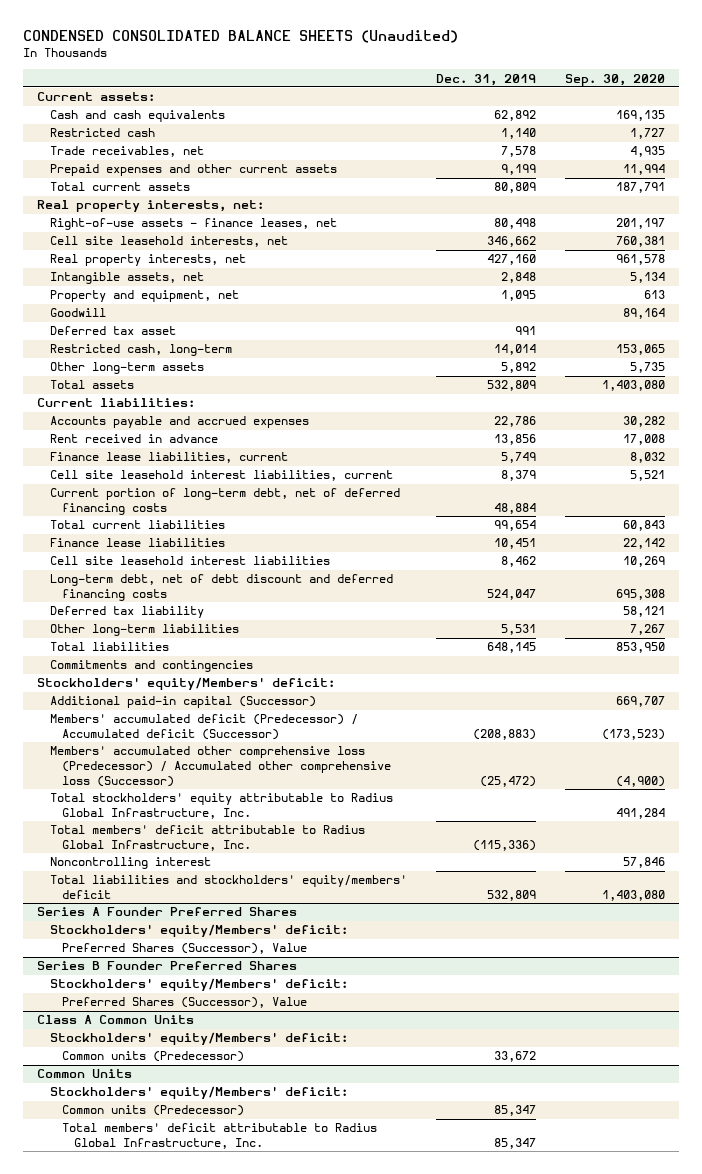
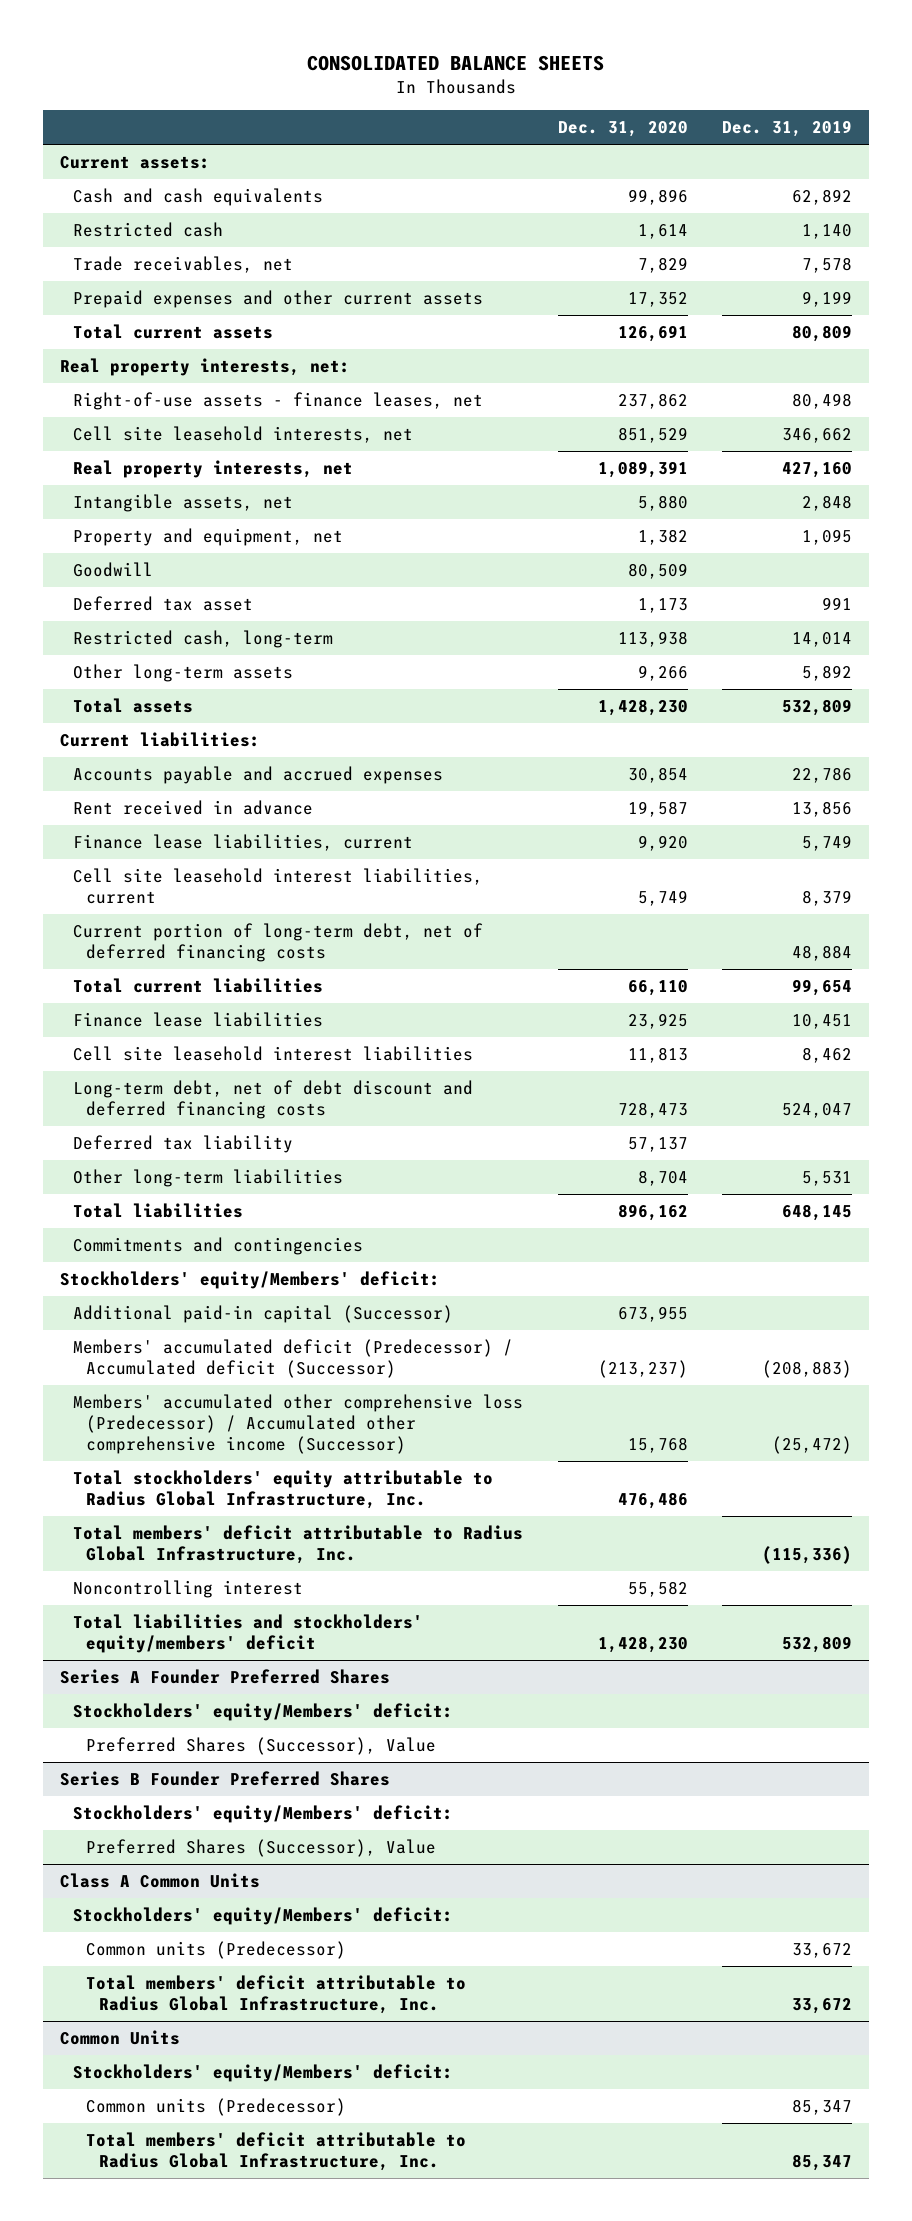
[22,30,458,44] CONDENSED CONSOLIDATED BALANCE SHEETS (Unaudited) -> [307,54,605,71] CONSOLIDATED BALANCE SHEETS
[564,73,665,86] Sep. 30, 2020 -> none
none -> [557,121,688,138] Dec. 31, 2020
[49,746,391,787] Members' accumulated other comprehensive loss (Predecessor) / Accumulated other comprehensive loss (Successor) -> [73,1394,524,1454] Members' accumulated other comprehensive loss (Predecessor) / Accumulated other comprehensive income (Successor)
none -> [86,1975,467,2014] Total members' deficit attributable to Radius Global Infrastructure, Inc.

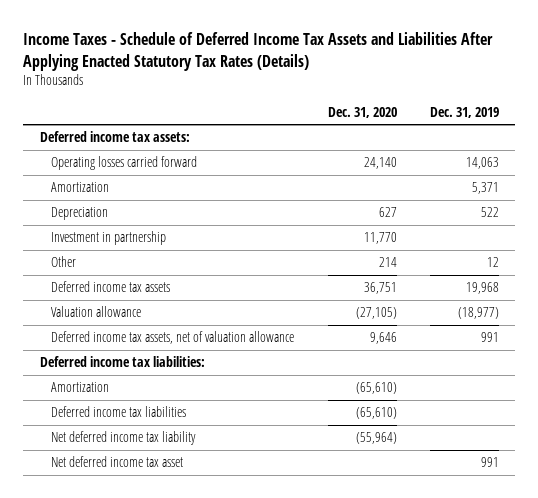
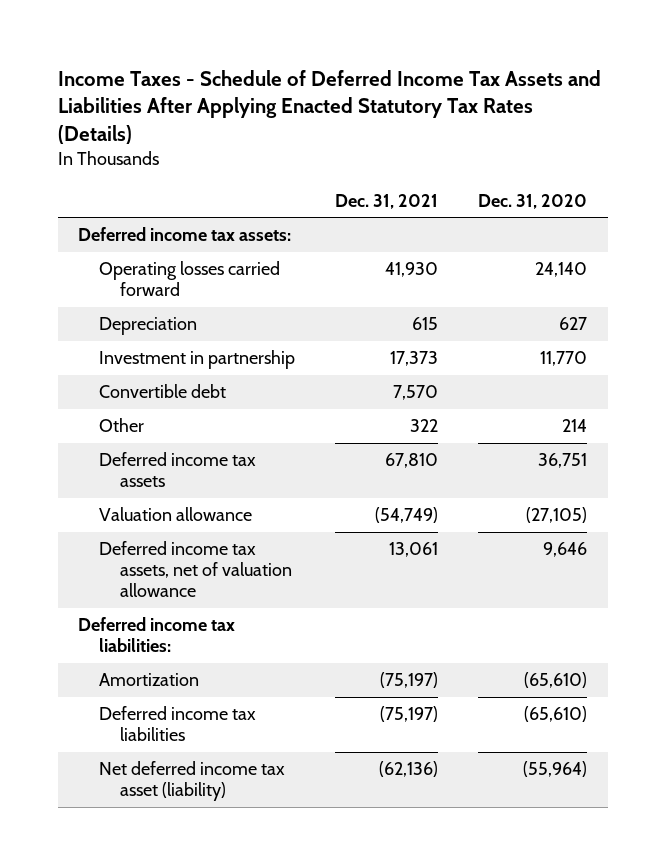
[429,106,499,118] Dec. 31, 2019 -> none
none -> [335,193,439,209] Dec. 31, 2021
[51,182,110,193] Amortization -> none
none -> [98,384,226,399] Convertible debt
[51,456,184,468] Net deferred income tax asset -> none
[51,431,197,446] Net deferred income tax liability -> [98,761,285,802] Net deferred income tax asset (liability)

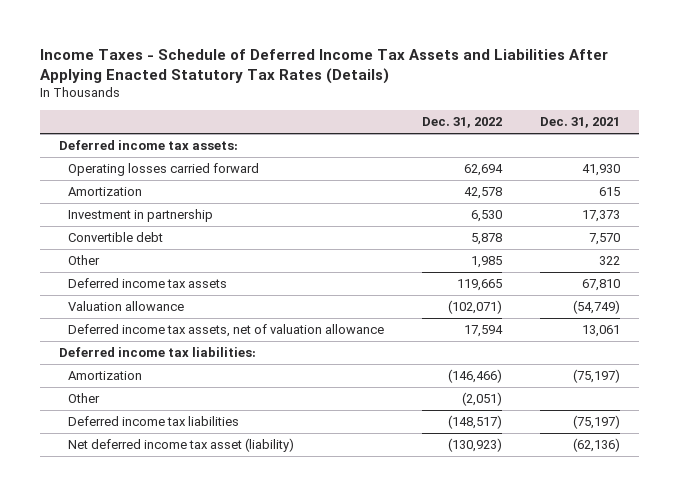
[478,193,588,209] Dec. 31, 2020 -> none
none -> [422,117,503,129] Dec. 31, 2022
[98,317,197,336] Depreciation -> [68,186,143,196] Amortization
none -> [68,392,101,403] Other

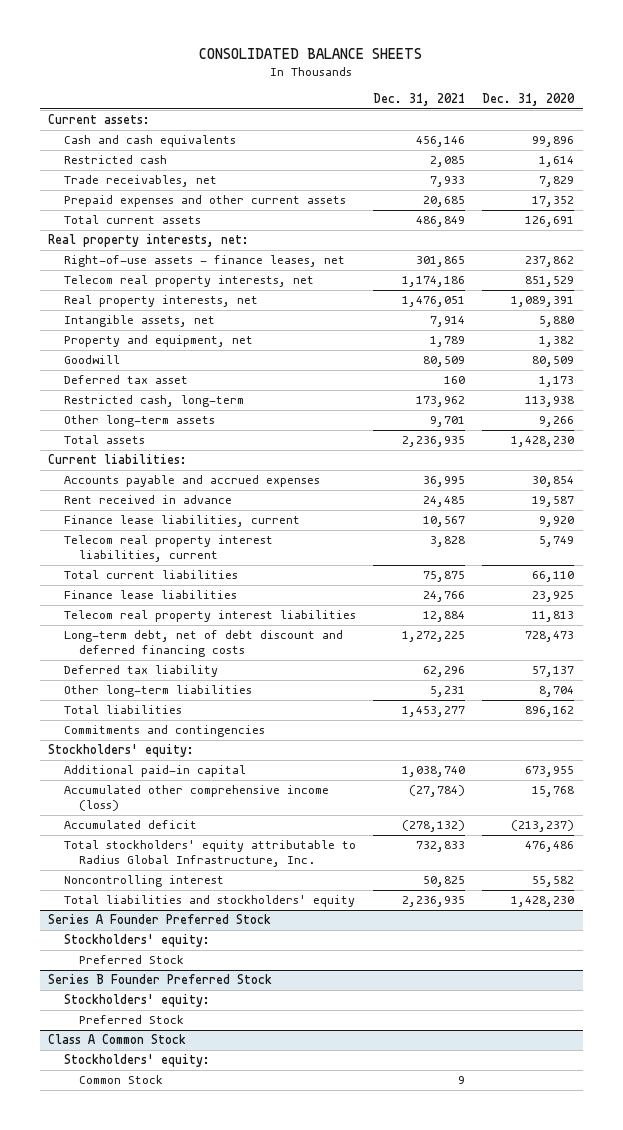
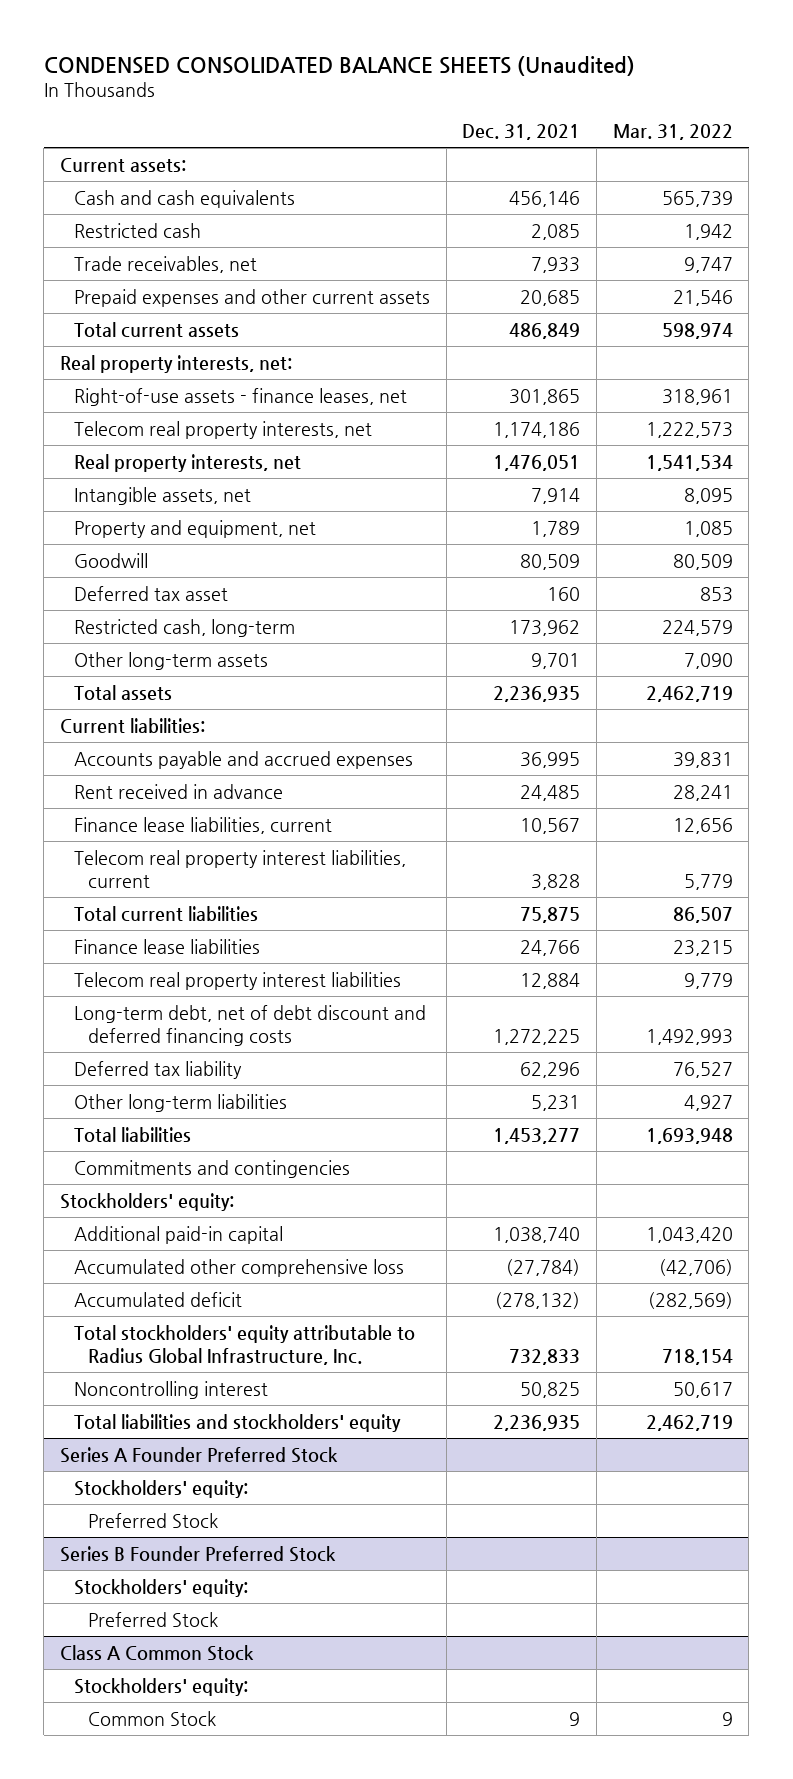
[199,48,423,60] CONSOLIDATED BALANCE SHEETS -> [43,55,635,76] CONDENSED CONSOLIDATED BALANCE SHEETS (Unaudited)
[482,92,576,106] Dec. 31, 2020 -> none
none -> [612,123,733,140] Mar. 31, 2022
[63,785,329,812] Accumulated other comprehensive income (loss) -> [73,1258,404,1277] Accumulated other comprehensive loss

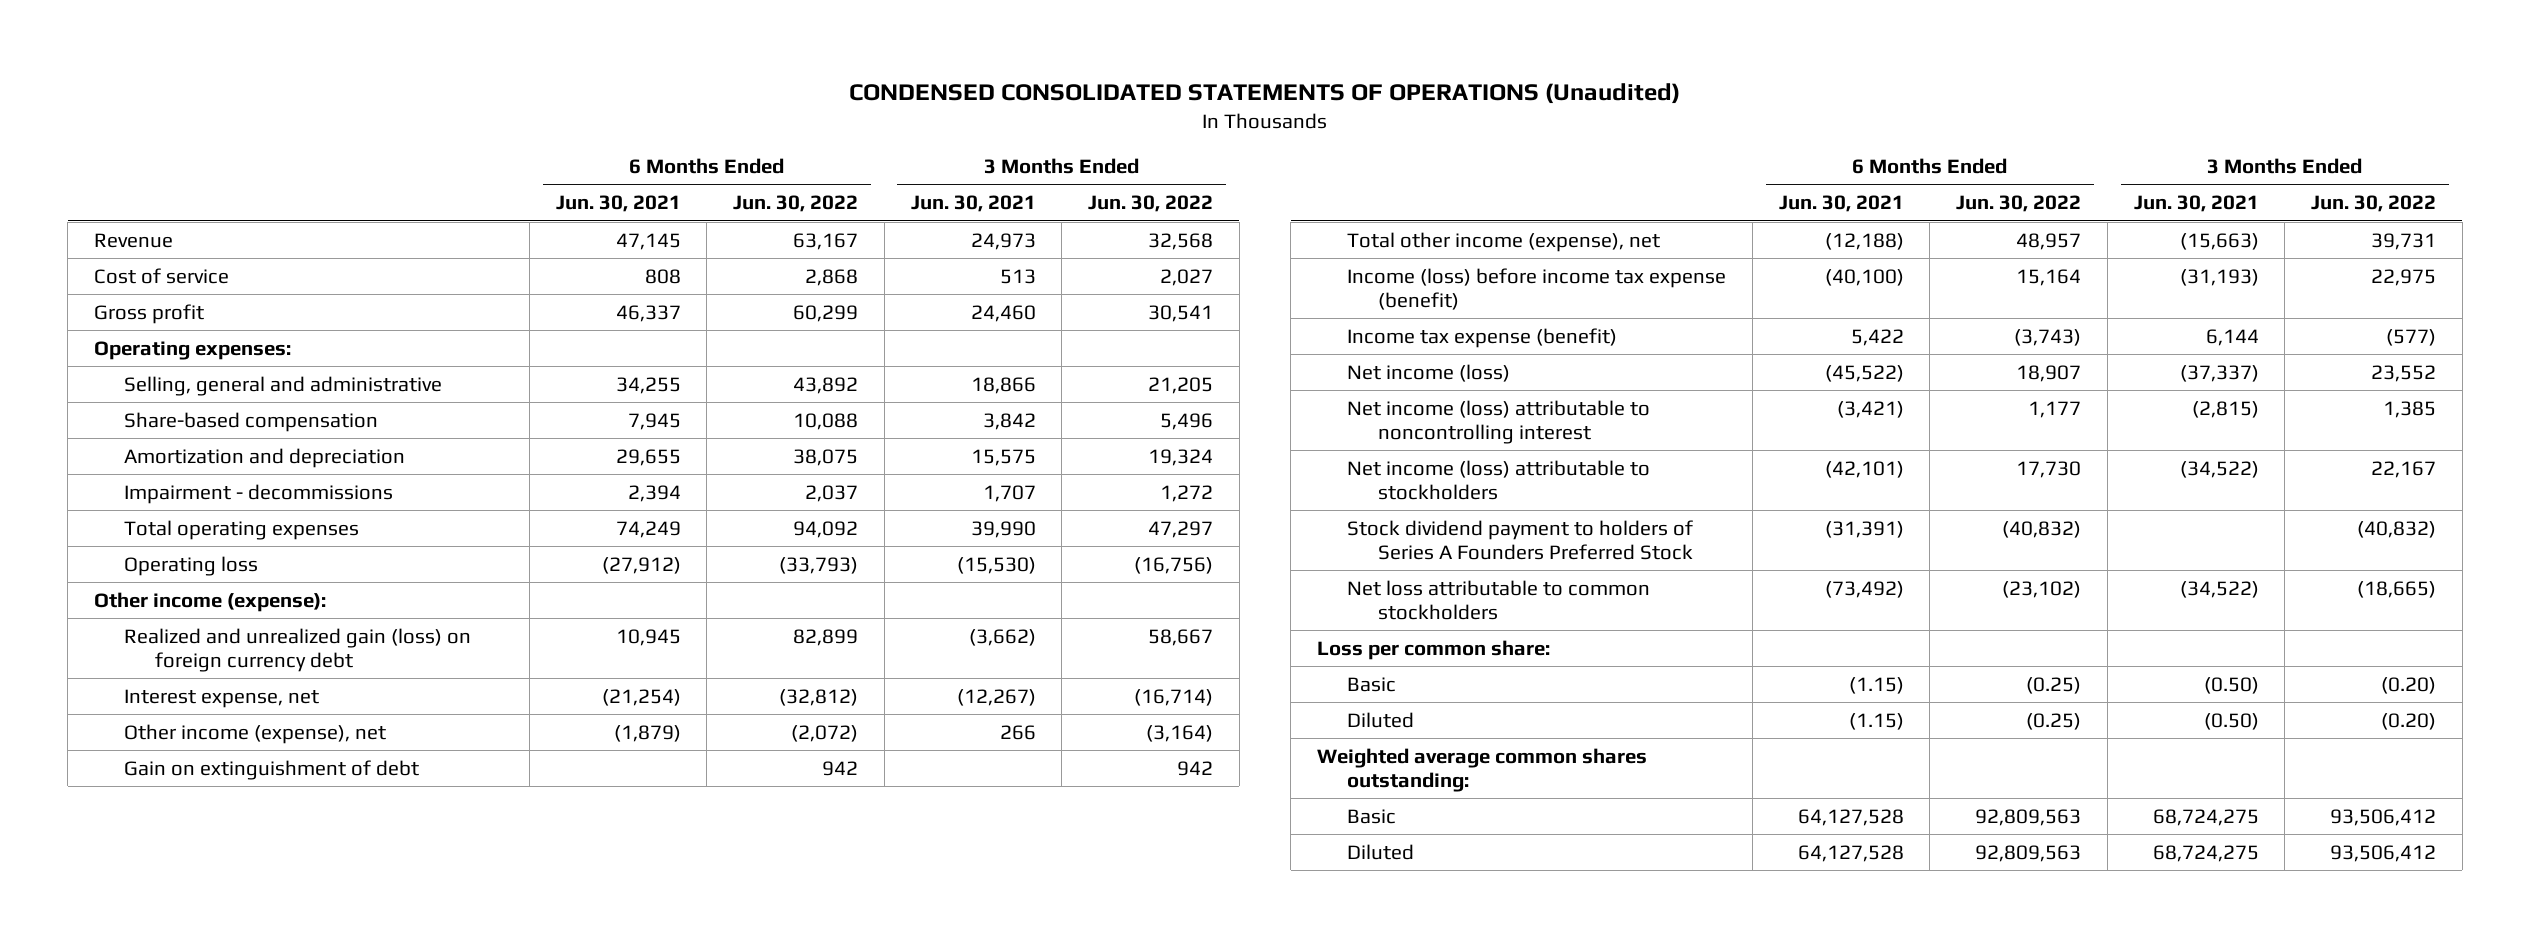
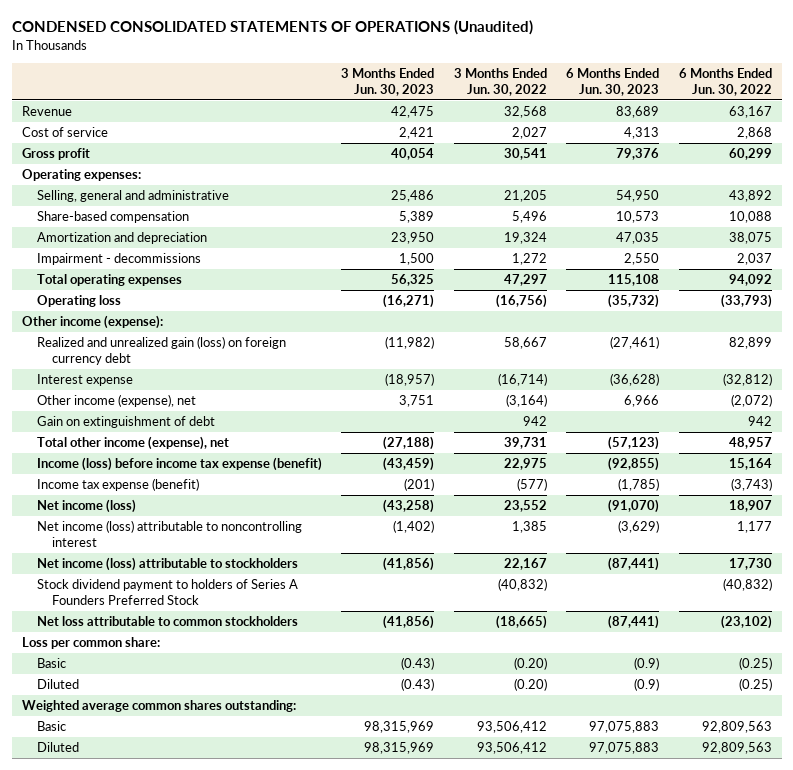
[555,195,681,213] Jun. 30, 2021 -> none
[910,195,1036,213] Jun. 30, 2021 -> none
none -> [341,68,435,97] 3 Months Ended Jun. 30, 2023
none -> [566,68,660,97] 6 Months Ended Jun. 30, 2023
[124,688,320,708] Interest expense, net -> [36,374,133,387] Interest expense

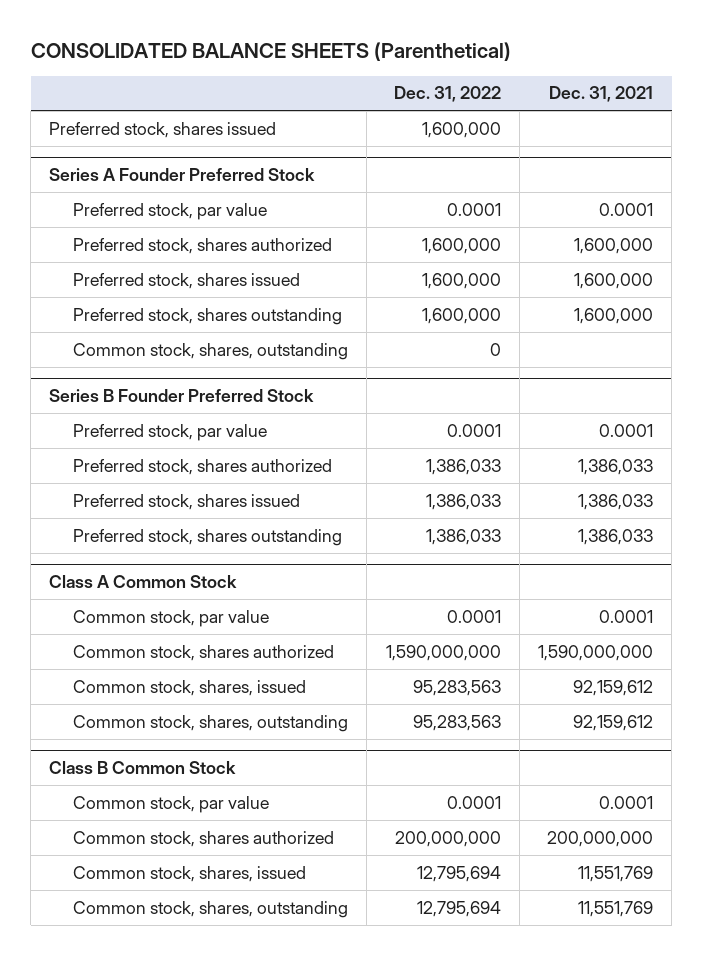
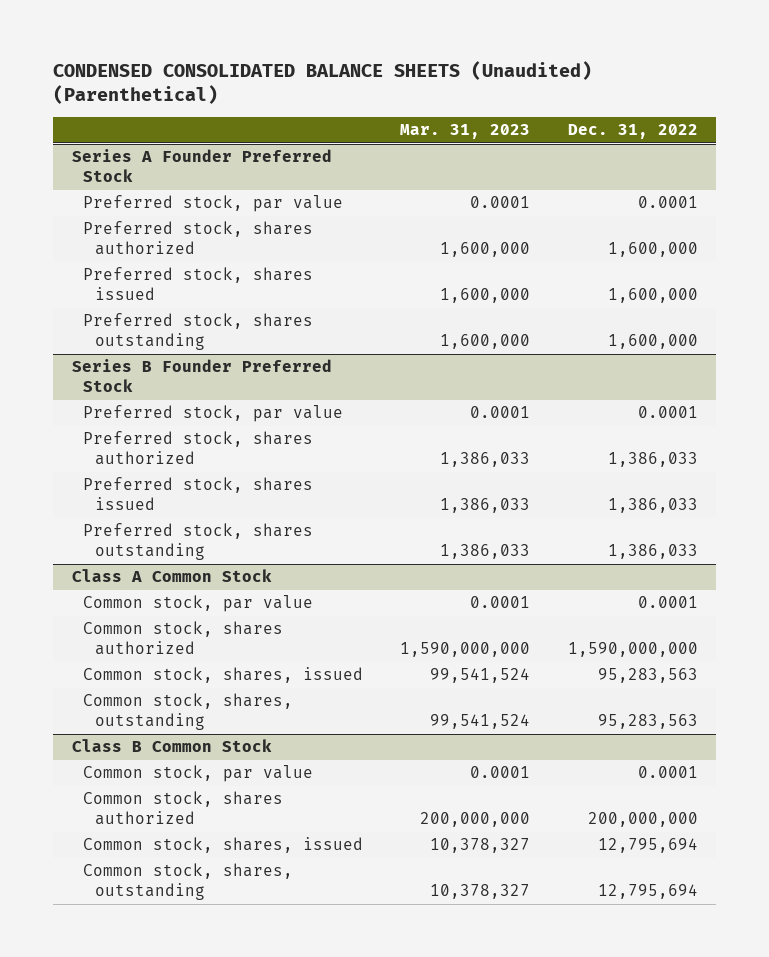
[30,41,511,61] CONSOLIDATED BALANCE SHEETS (Parenthetical) -> [53,61,593,105] CONDENSED CONSOLIDATED BALANCE SHEETS (Unaudited) (Parenthetical)
[548,86,653,103] Dec. 31, 2021 -> none
none -> [400,124,531,140] Mar. 31, 2023
[49,121,277,138] Preferred stock, shares issued -> none
[73,342,349,360] Common stock, shares, outstanding -> none

